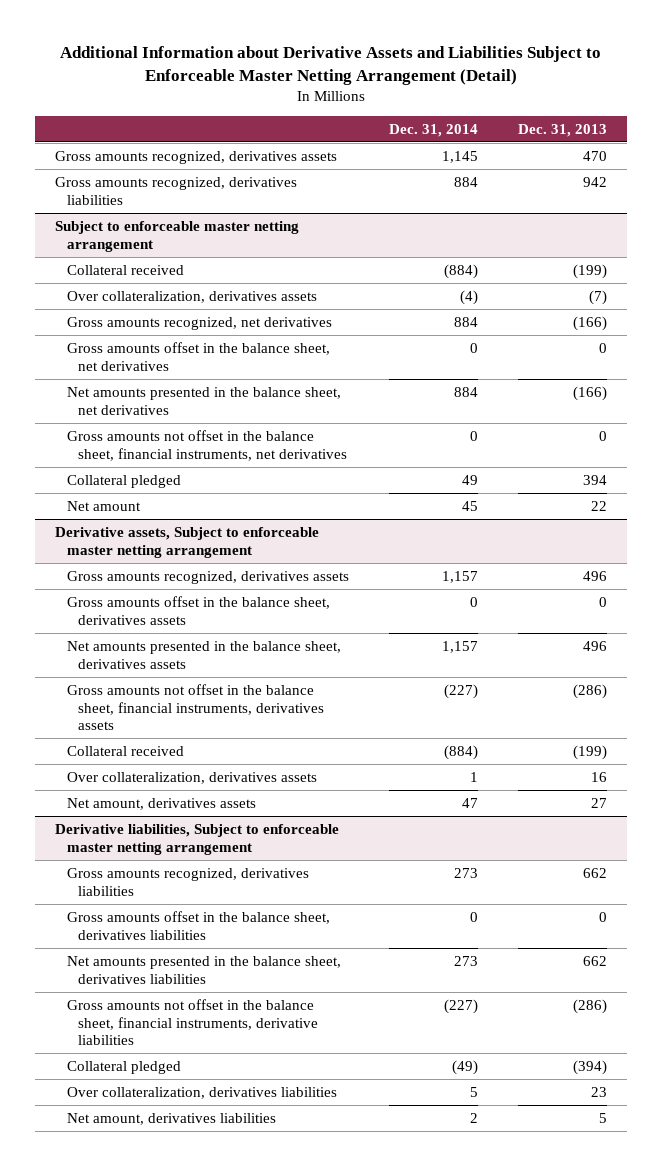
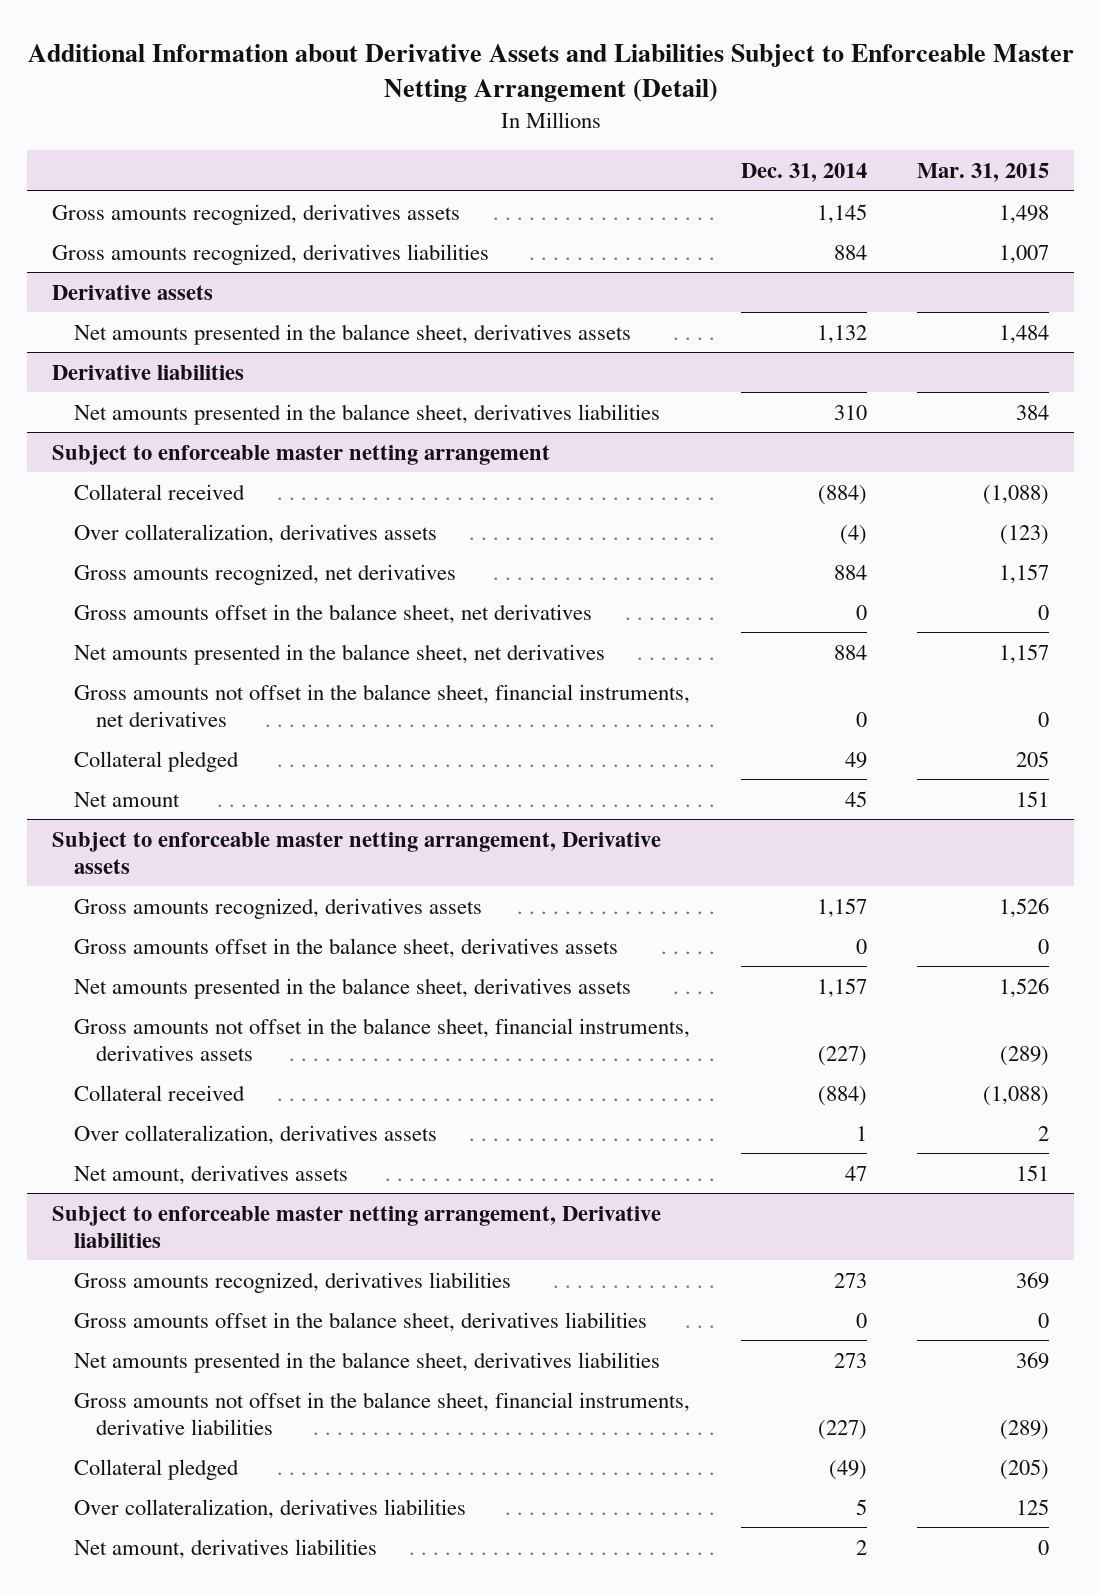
[517,123,607,137] Dec. 31, 2013 -> none
none -> [917,163,1050,183] Mar. 31, 2015
none -> [51,284,213,300] Derivative assets
none -> [74,323,632,345] Net amounts presented in the balance sheet, derivatives assets
none -> [51,364,244,380] Derivative liabilities
none -> [74,403,661,425] Net amounts presented in the balance sheet, derivatives liabilities
[55,526,320,558] Derivative assets, Subject to enforceable master netting arrangement -> [51,831,661,874] Subject to enforceable master netting arrangement, Derivative assets
[55,823,340,855] Derivative liabilities, Subject to enforceable master netting arrangement -> [51,1205,661,1248] Subject to enforceable master netting arrangement, Derivative liabilities

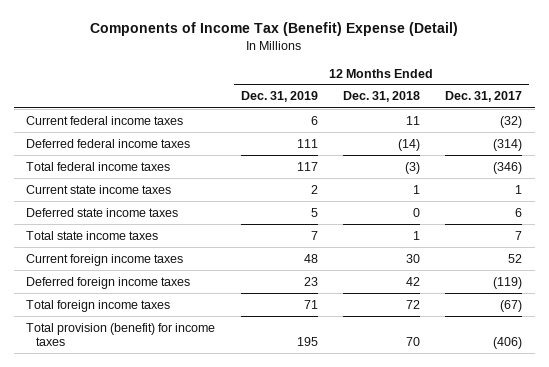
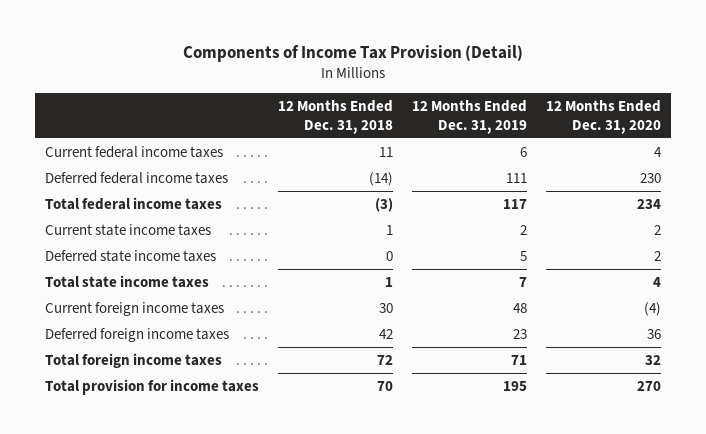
[90,22,459,37] Components of Income Tax (Benefit) Expense (Detail) -> [183,45,524,63] Components of Income Tax Provision (Detail)
[445,91,523,103] Dec. 31, 2017 -> none
none -> [546,99,662,134] 12 Months Ended Dec. 31, 2020
[26,322,216,347] Total provision (benefit) for income taxes -> [44,378,259,395] Total provision for income taxes

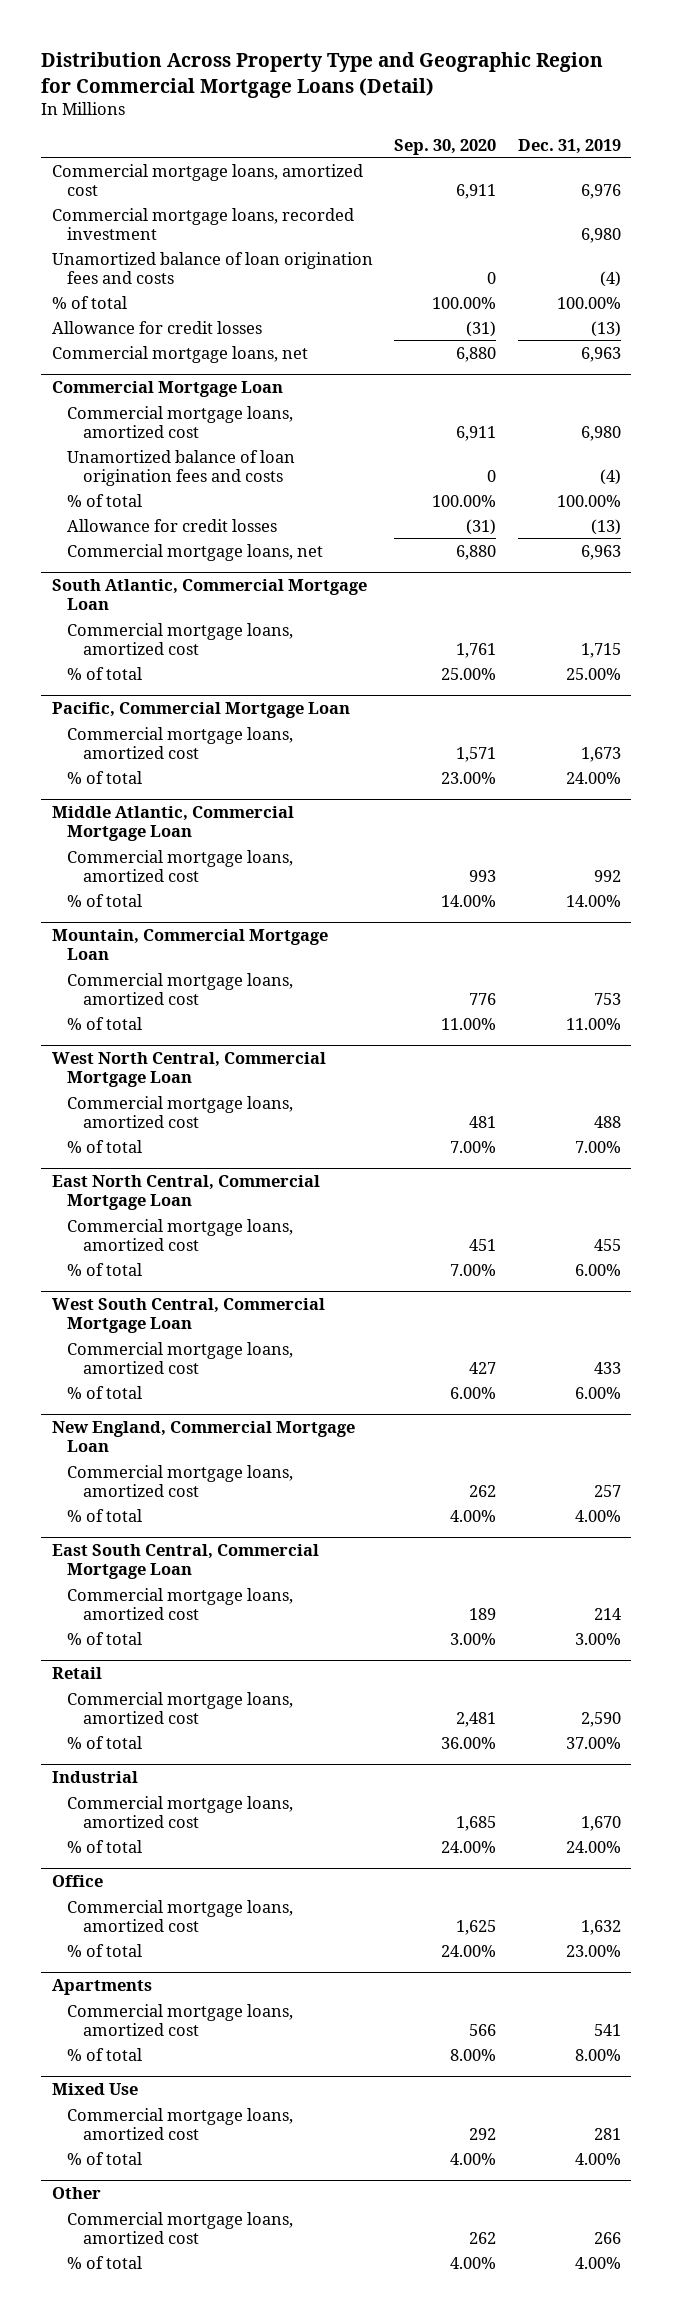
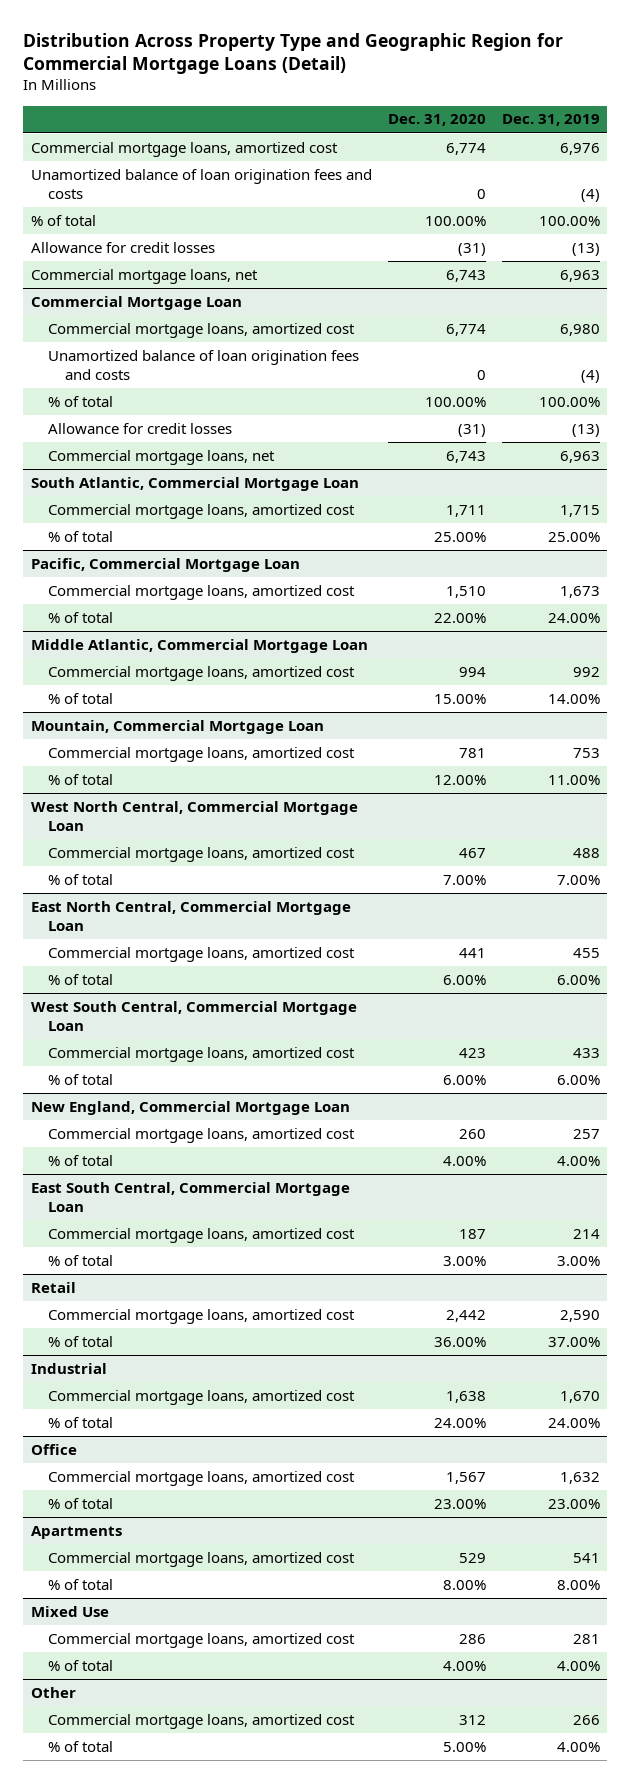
[394,138,497,155] Sep. 30, 2020 -> none
none -> [387,114,486,127] Dec. 31, 2020
[51,207,354,240] Commercial mortgage loans, recorded investment -> none

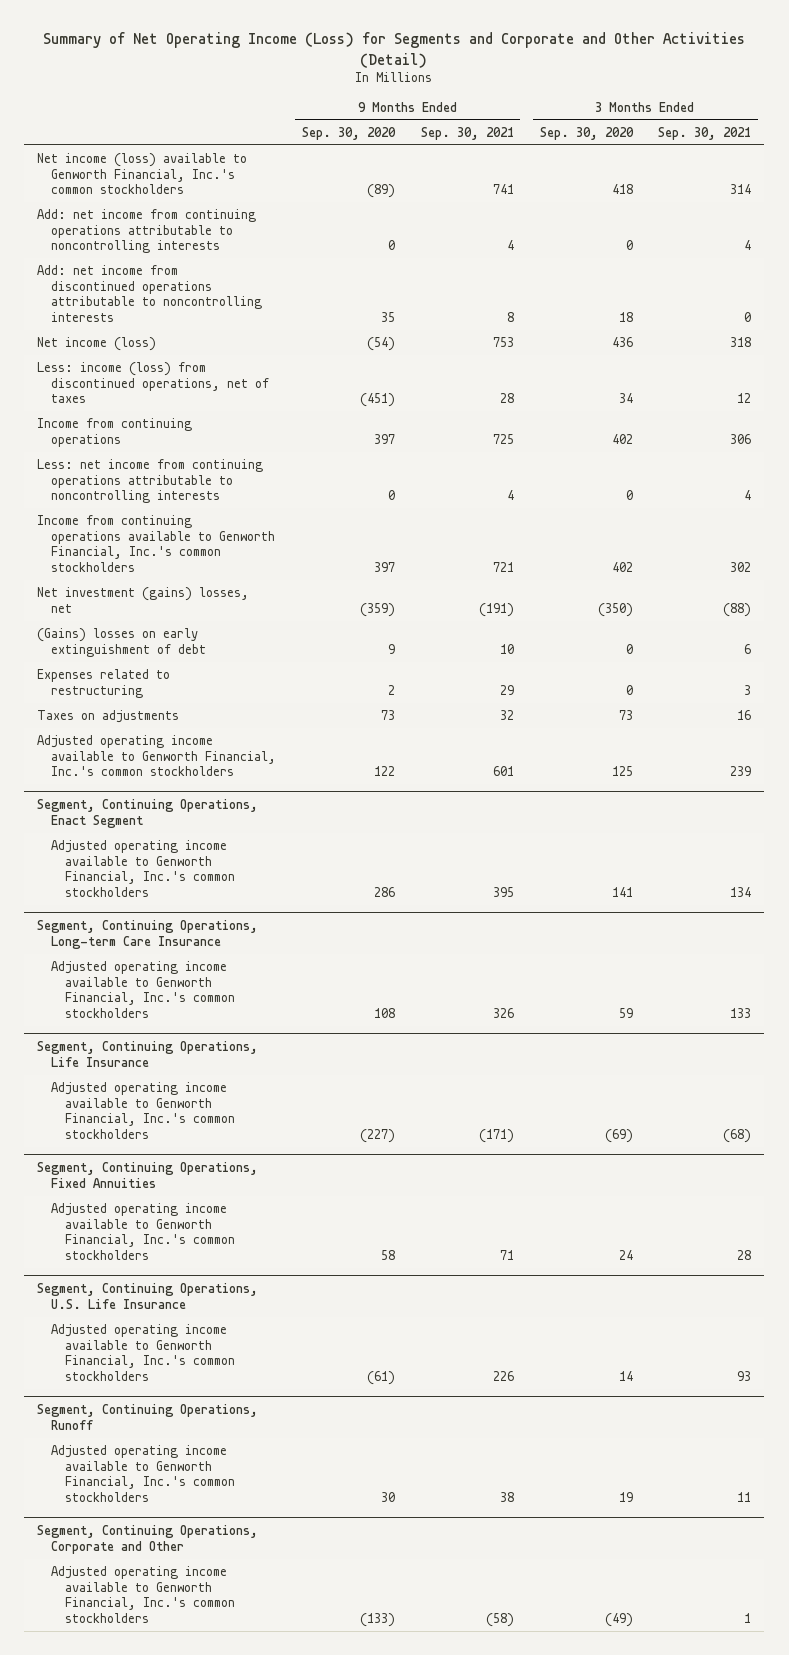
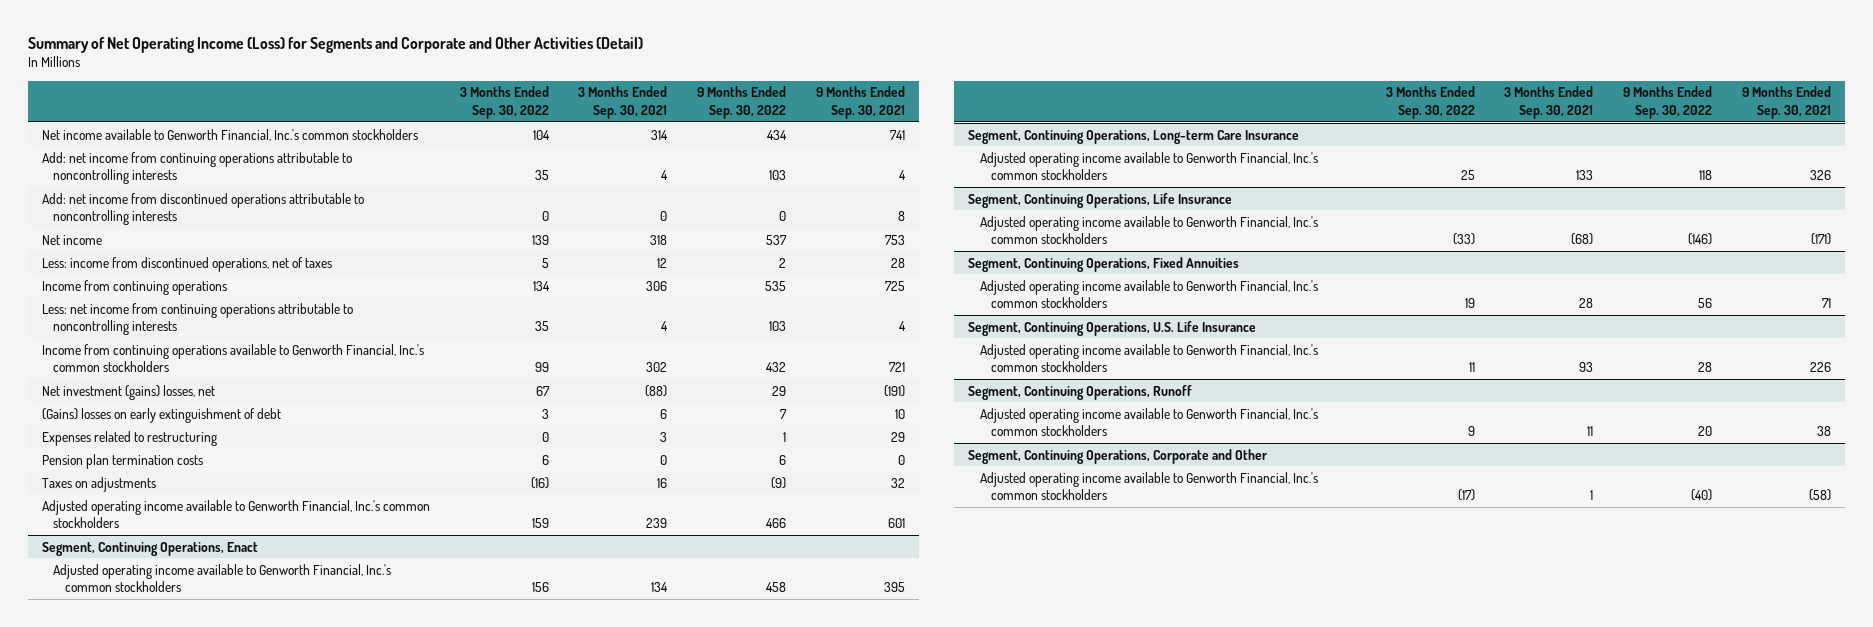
[301,126,396,140] Sep. 30, 2020 -> none
[539,126,634,140] Sep. 30, 2020 -> none
none -> [459,86,549,120] 3 Months Ended Sep. 30, 2022
none -> [697,86,787,120] 9 Months Ended Sep. 30, 2022
[37,152,248,195] Net income (loss) available to Genworth Financial, Inc.'s common stockholders -> [42,128,419,141] Net income available to Genworth Financial, Inc.'s common stockholders
[37,336,157,351] Net income (loss) -> [42,234,103,245] Net income
[37,361,270,404] Less: income (loss) from discontinued operations, net of taxes -> [42,256,333,272] Less: income from discontinued operations, net of taxes
none -> [42,453,204,469] Pension plan termination costs
[37,798,259,828] Segment, Continuing Operations, Enact Segment -> [42,541,259,556] Segment, Continuing Operations, Enact

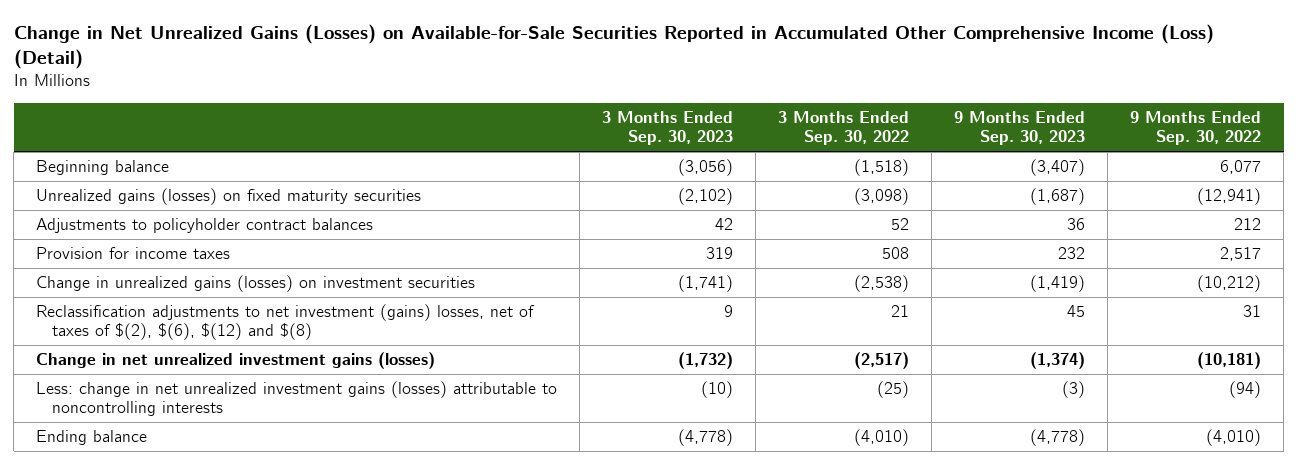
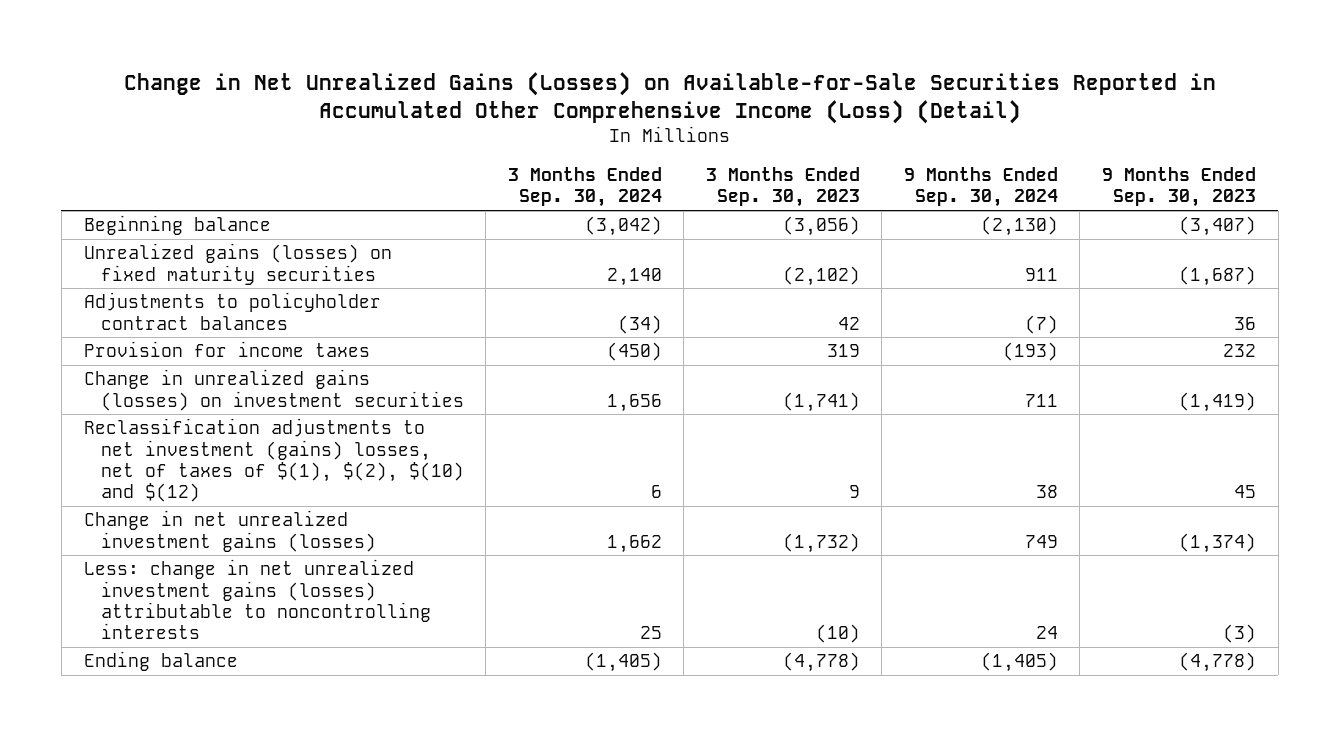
[778,111,910,145] 3 Months Ended Sep. 30, 2022 -> none
[1130,111,1262,145] 9 Months Ended Sep. 30, 2022 -> none
none -> [507,167,662,208] 3 Months Ended Sep. 30, 2024
none -> [903,167,1058,208] 9 Months Ended Sep. 30, 2024
[36,304,536,341] Reclassification adjustments to net investment (gains) losses, net of taxes of $(2), $(6), $(12) and $(8) -> [83,418,464,503] Reclassification adjustments to net investment (gains) losses, net of taxes of $(1), $(2), $(10) and $(12)

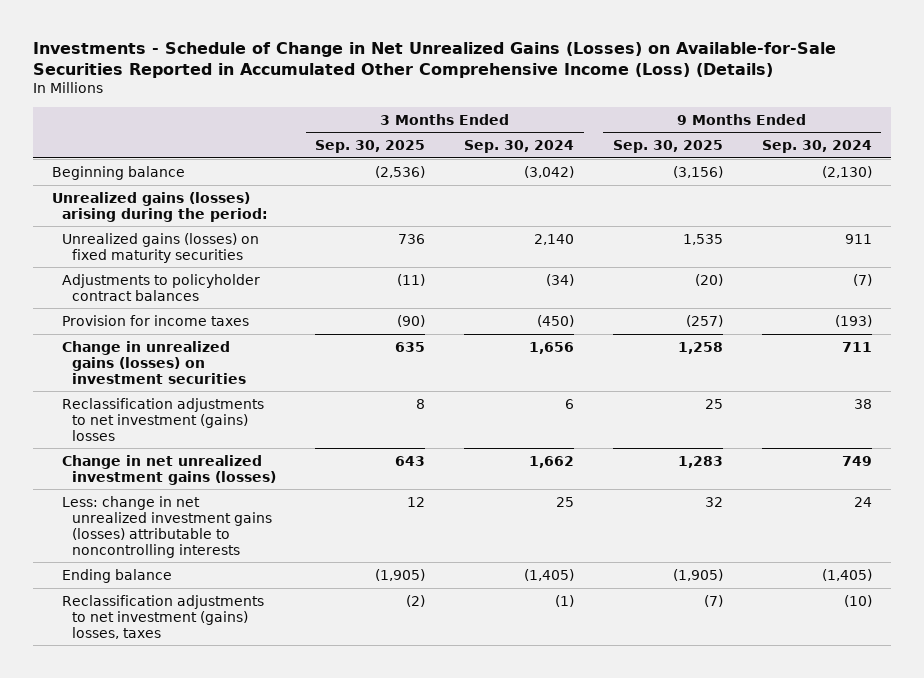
[123,71,1216,124] Change in Net Unrealized Gains (Losses) on Available-for-Sale Securities Reported in Accumulated Other Comprehensive Income (Loss) (Detail) -> [32,42,836,79] Investments - Schedule of Change in Net Unrealized Gains (Losses) on Available-for-Sale Securities Reported in Accumulated Other Comprehensive Income (Loss) (Details)
[705,167,860,208] 3 Months Ended Sep. 30, 2023 -> none
[1102,167,1257,208] 9 Months Ended Sep. 30, 2023 -> none
none -> [315,140,426,154] Sep. 30, 2025
none -> [612,140,723,154] Sep. 30, 2025
none -> [52,191,269,222] Unrealized gains (losses) arising during the period:
[83,418,464,503] Reclassification adjustments to net investment (gains) losses, net of taxes of $(1), $(2), $(10) and $(12) -> [62,397,265,441] Reclassification adjustments to net investment (gains) losses
none -> [62,594,265,639] Reclassification adjustments to net investment (gains) losses, taxes

